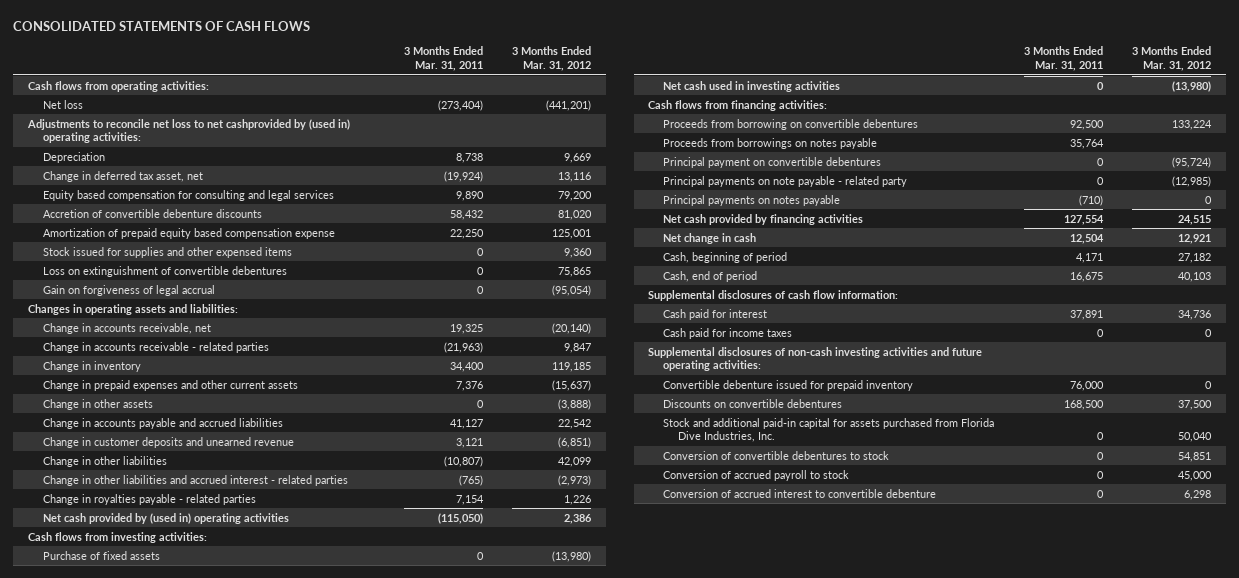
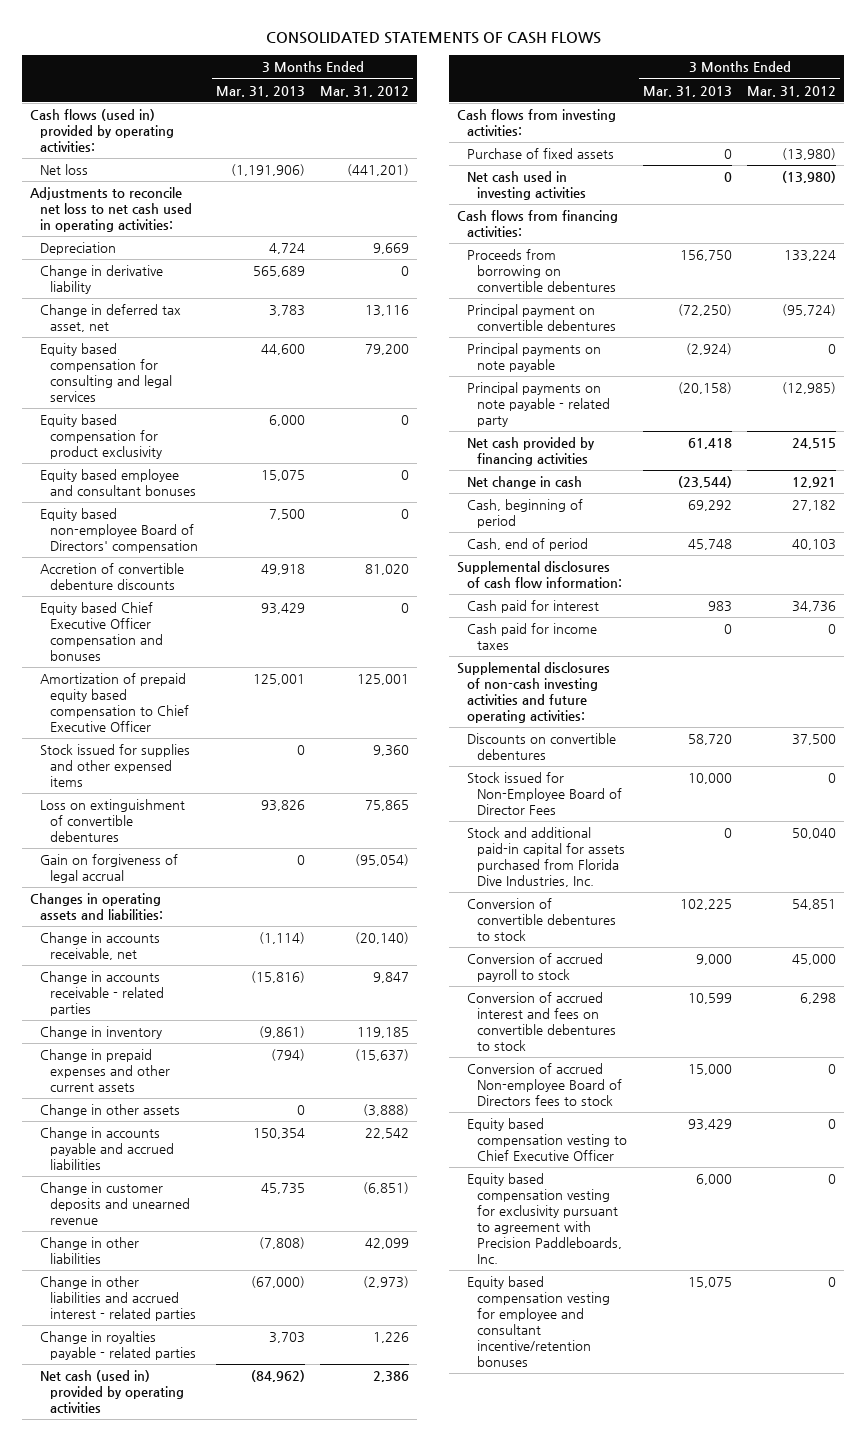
[403,46,483,72] 3 Months Ended Mar. 31, 2011 -> none
none -> [215,85,305,97] Mar. 31, 2013
[28,80,210,92] Cash flows from operating activities: -> [30,109,175,153] Cash flows (used in) provided by operating activities:
[27,118,351,144] Adjustments to reconcile net loss to net cashprovided by (used in) operating activities: -> [30,187,193,233] Adjustments to reconcile net loss to net cash used in operating activities:
none -> [40,265,164,295] Change in derivative liability
none -> [40,414,163,460] Equity based compensation for product exclusivity
none -> [40,469,197,497] Equity based employee and consultant bonuses
none -> [40,508,199,554] Equity based non-employee Board of Directors' compensation
none -> [40,602,164,662] Equity based Chief Executive Officer compensation and bonuses
[43,227,336,239] Amortization of prepaid equity based compensation expense -> [40,673,190,733] Amortization of prepaid equity based compensation to Chief Executive Officer
[43,512,290,524] Net cash provided by (used in) operating activities -> [40,1370,185,1414] Net cash (used in) provided by operating activities
[663,137,878,149] Proceeds from borrowings on notes payable -> none
none -> [467,343,602,373] Principal payments on note payable
[663,194,841,206] Principal payments on notes payable -> none
[663,379,914,391] Convertible debenture issued for prepaid inventory -> none
none -> [467,772,623,816] Stock issued for Non-Employee Board of Director Fees
[663,488,937,498] Conversion of accrued interest to convertible debenture -> [467,992,617,1052] Conversion of accrued interest and fees on convertible debentures to stock
none -> [467,1063,623,1107] Conversion of accrued Non-employee Board of Directors fees to stock
none -> [467,1118,628,1162] Equity based compensation vesting to Chief Executive Officer
none -> [467,1173,623,1265] Equity based compensation vesting for exclusivity pursuant to agreement with Precision Paddleboards, Inc.
none -> [467,1276,611,1368] Equity based compensation vesting for employee and consultant incentive/retention bonuses

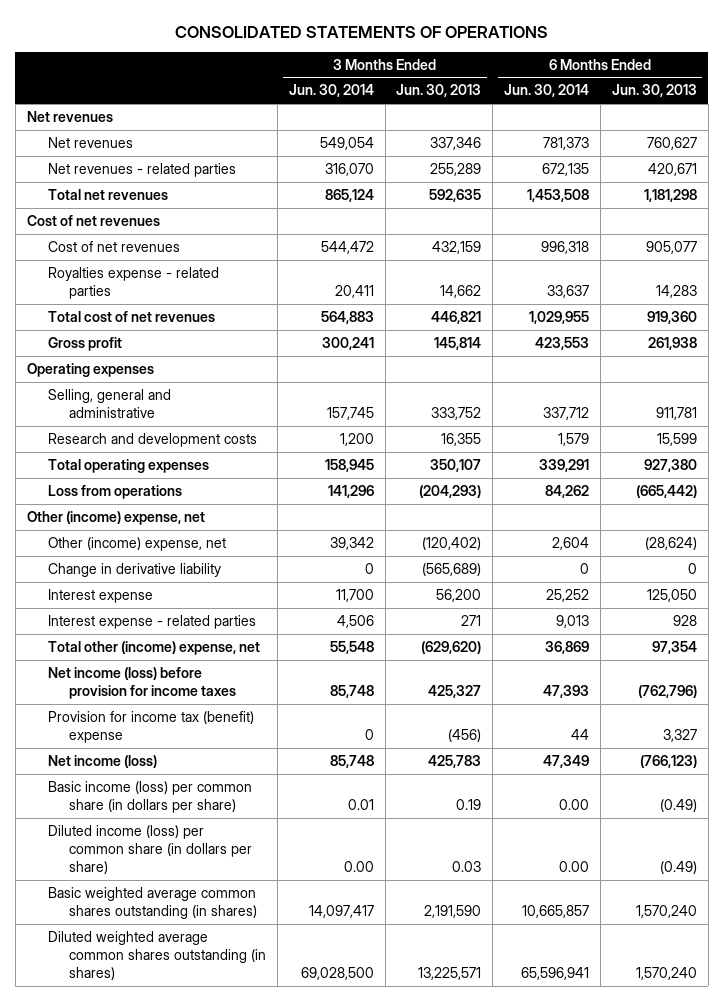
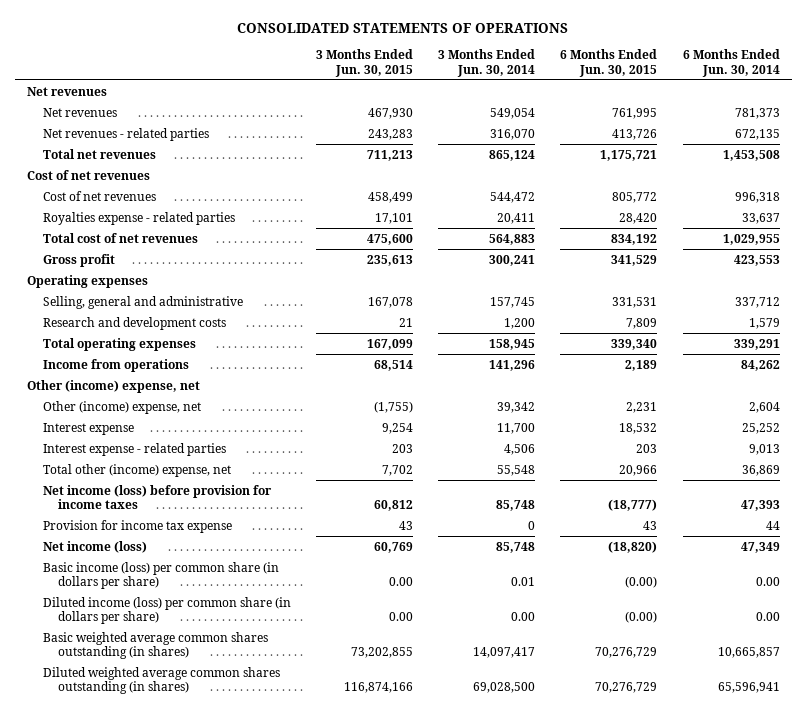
[396,84,482,98] Jun. 30, 2013 -> none
[611,84,697,98] Jun. 30, 2013 -> none
none -> [315,49,413,77] 3 Months Ended Jun. 30, 2015
none -> [560,49,658,77] 6 Months Ended Jun. 30, 2015
[47,485,182,500] Loss from operations -> [42,358,189,372] Income from operations
[47,563,221,578] Change in derivative liability -> none
[47,711,254,744] Provision for income tax (benefit) expense -> [42,519,232,533] Provision for income tax expense

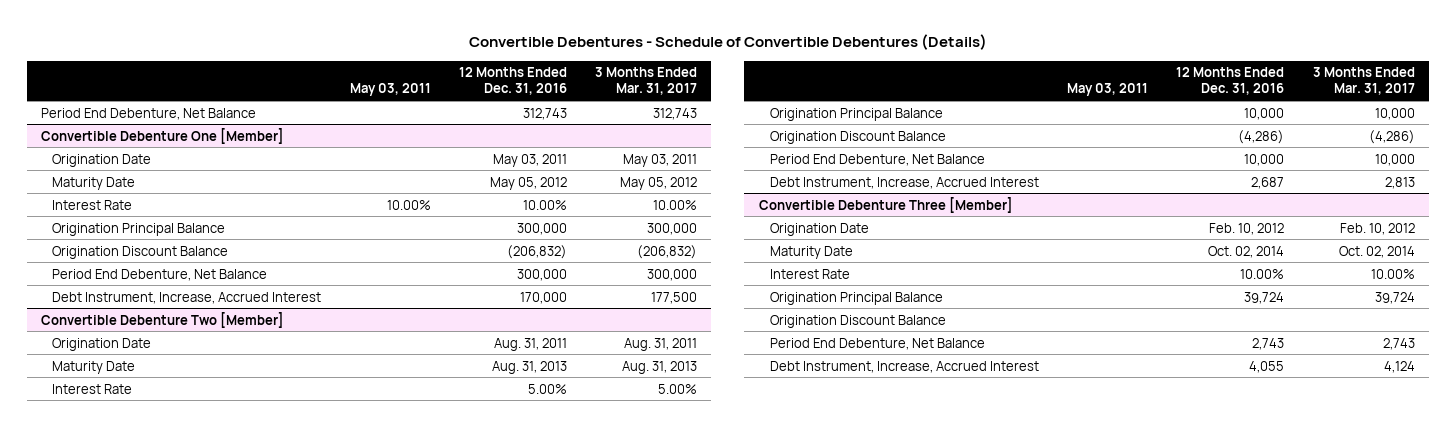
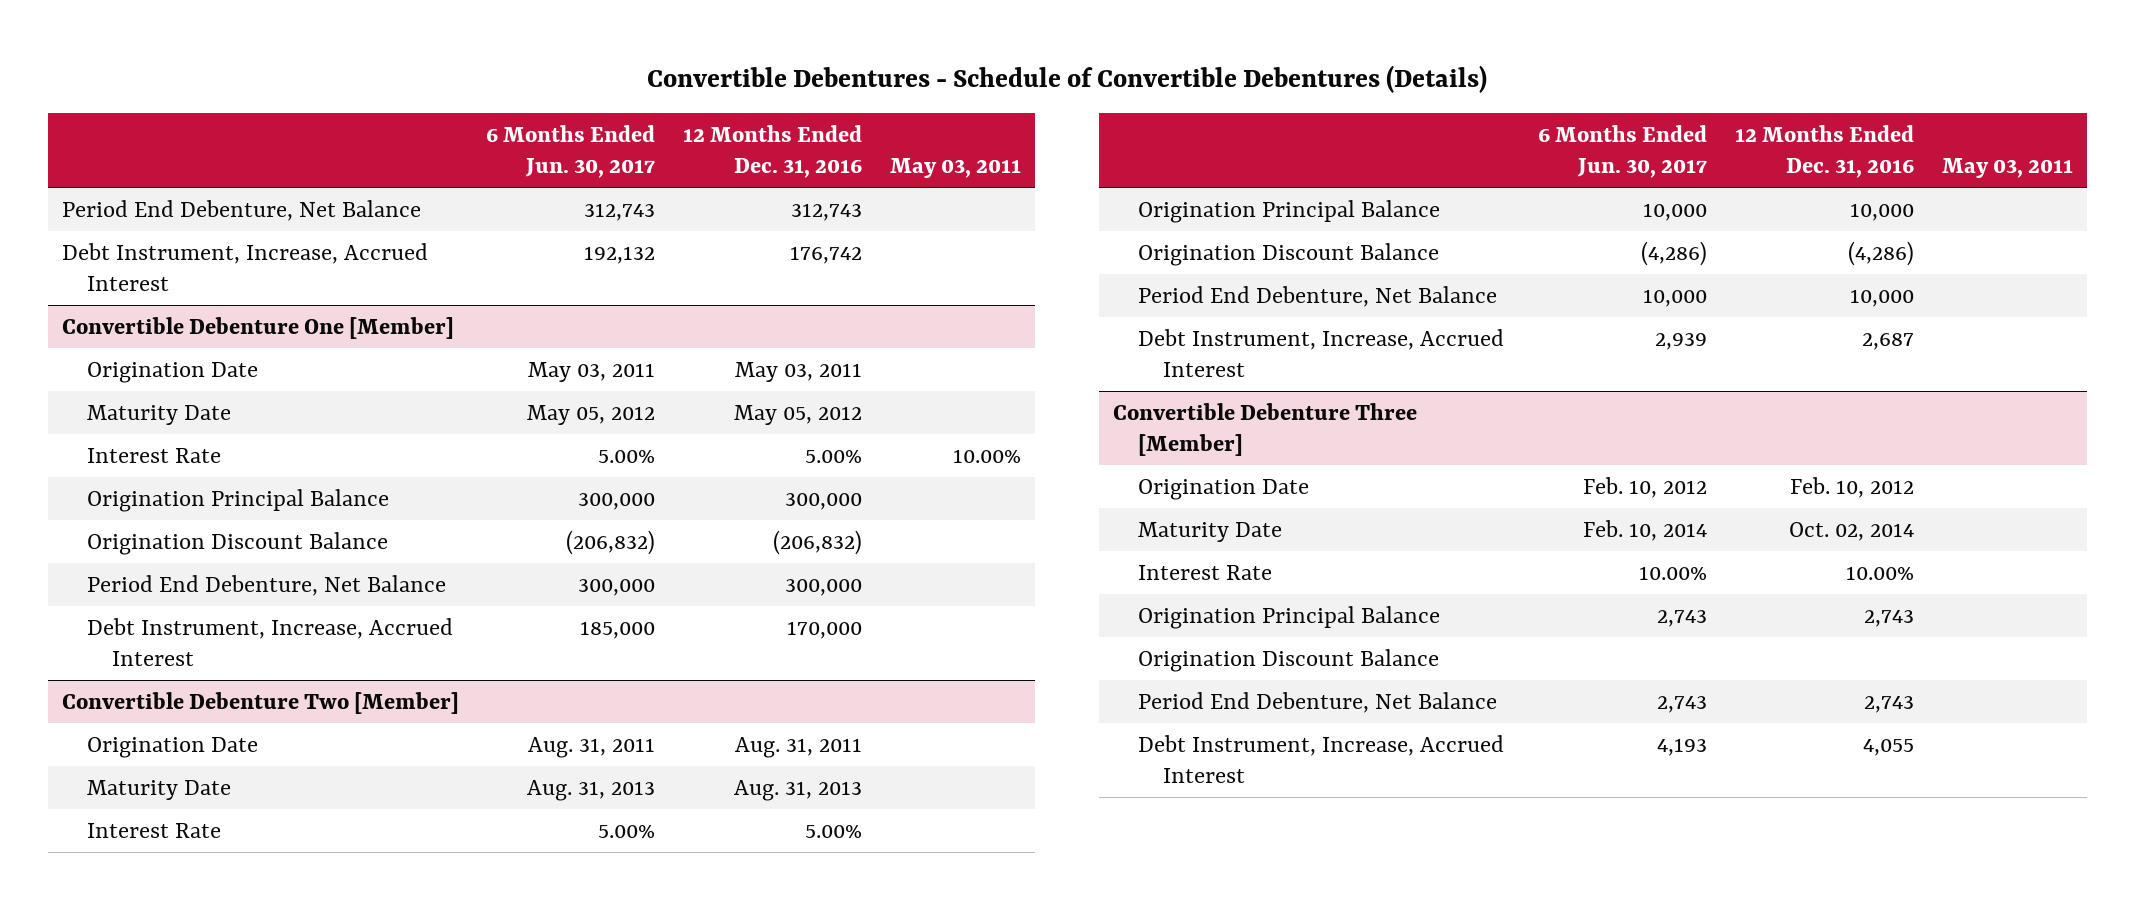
[595,67,698,96] 3 Months Ended Mar. 31, 2017 -> none
none -> [486,124,656,179] 6 Months Ended Jun. 30, 2017
none -> [61,242,428,292] Debt Instrument, Increase, Accrued Interest
[522,199,567,210] 10.00% -> [805,449,863,463] 5.00%
[1244,291,1285,304] 39,724 -> [1864,609,1915,627] 2,743

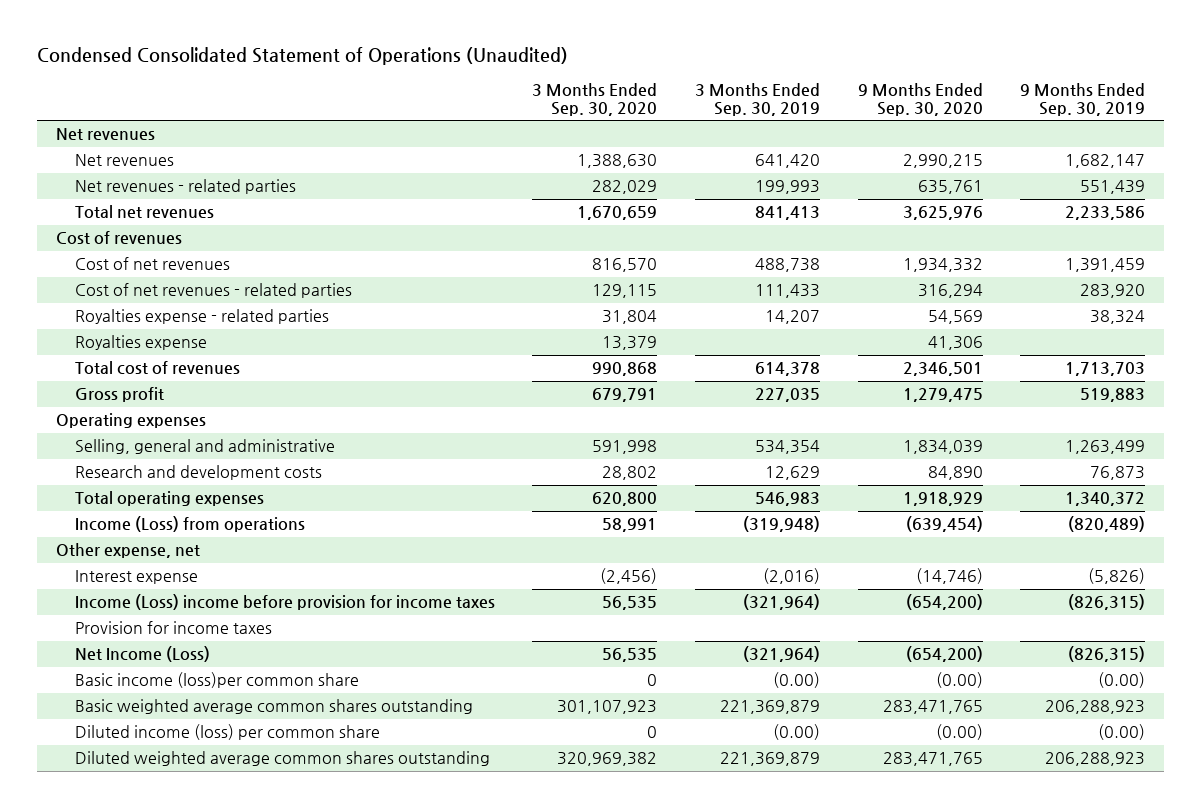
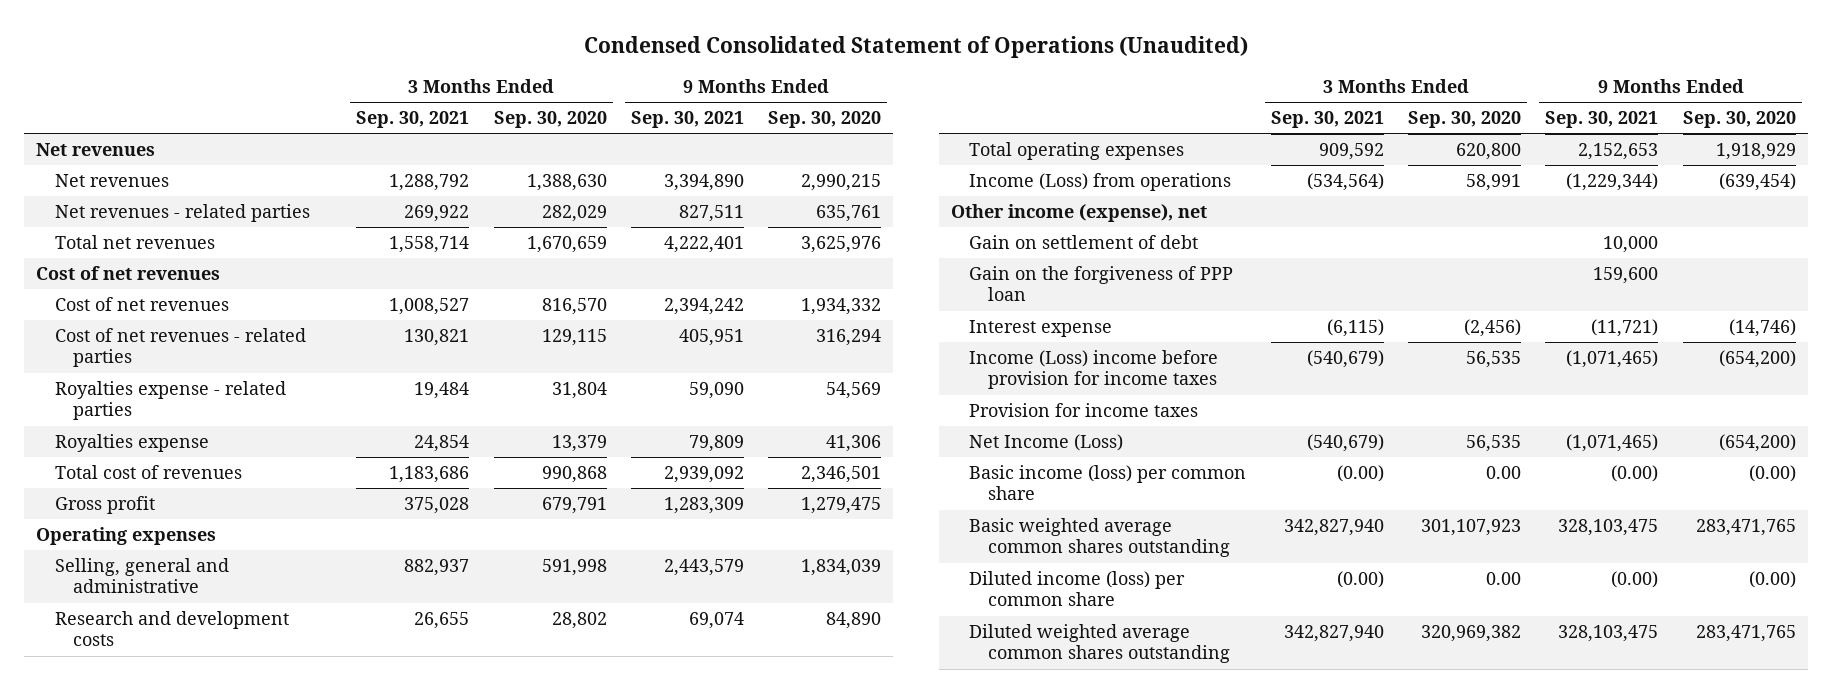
[695,82,821,116] 3 Months Ended Sep. 30, 2019 -> none
[1020,82,1146,116] 9 Months Ended Sep. 30, 2019 -> none
none -> [356,111,470,129] Sep. 30, 2021
none -> [630,111,744,129] Sep. 30, 2021
[56,231,183,245] Cost of revenues -> [36,266,221,281] Cost of net revenues
[56,543,201,559] Other expense, net -> [950,204,1207,223] Other income (expense), net
none -> [969,235,1199,250] Gain on settlement of debt
none -> [969,266,1234,302] Gain on the forgiveness of PPP loan
[74,672,359,689] Basic income (loss)per common share -> [969,465,1247,501] Basic income (loss) per common share
[647,674,658,687] 0 -> [1486,466,1522,480] 0.00
[647,726,658,739] 0 -> [1486,572,1522,586] 0.00

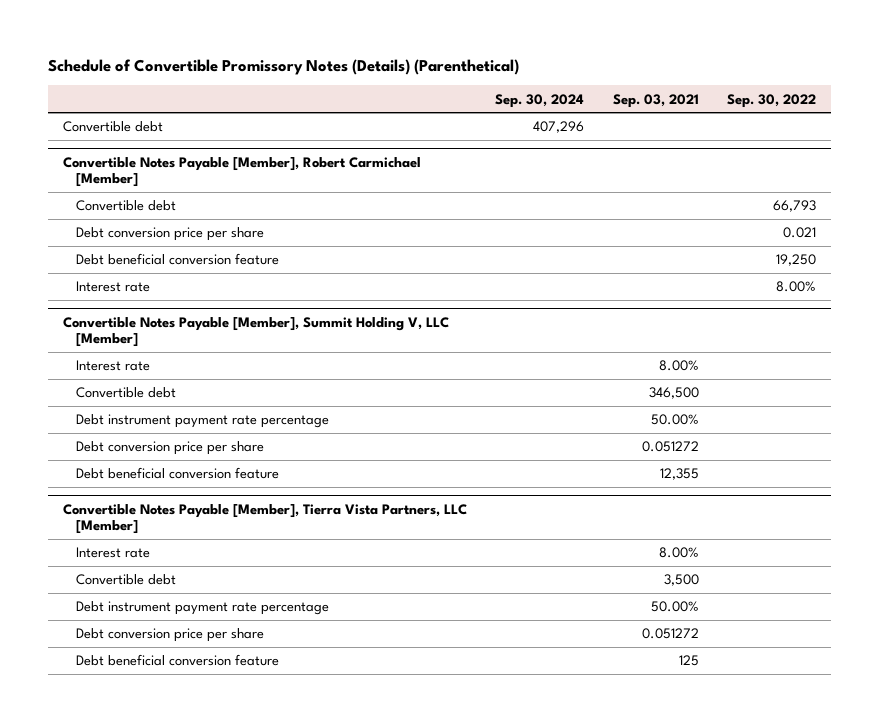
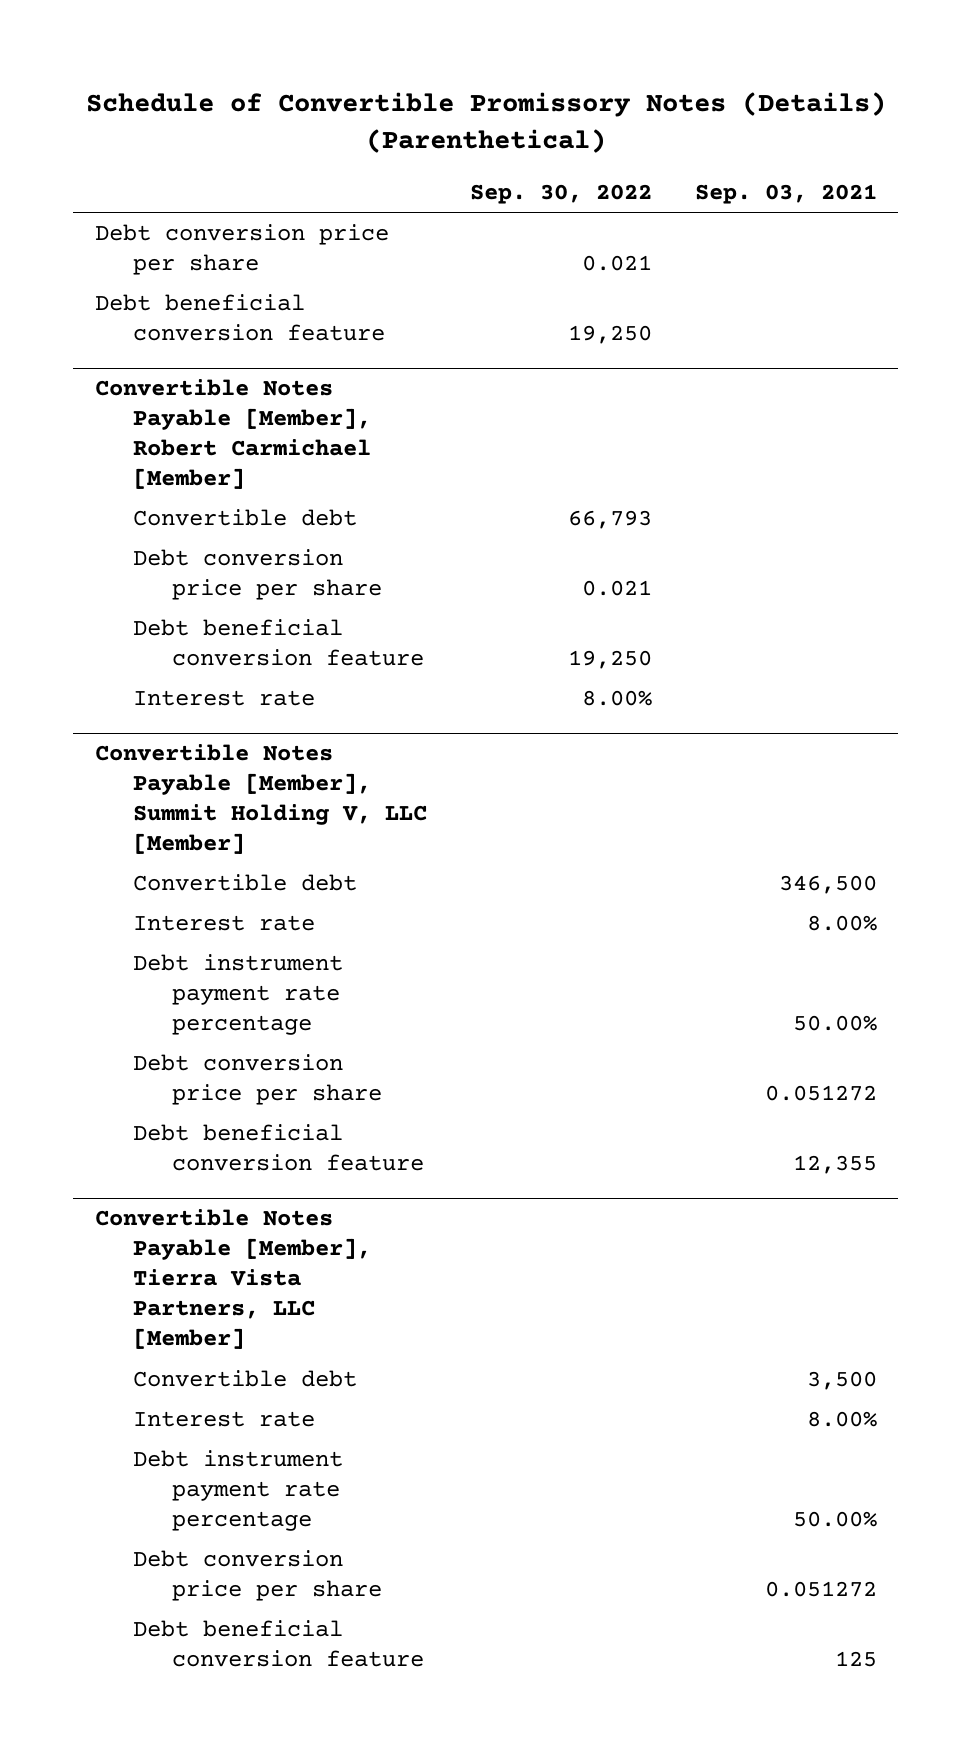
[495,93,585,108] Sep. 30, 2024 -> none
[62,121,163,133] Convertible debt -> none
none -> [94,224,389,276] Debt conversion price per share
none -> [94,294,386,342] Debt beneficial conversion feature
[75,360,150,372] Interest rate -> [133,915,316,932] Interest rate
[75,547,150,559] Interest rate -> [133,1411,316,1428] Interest rate

